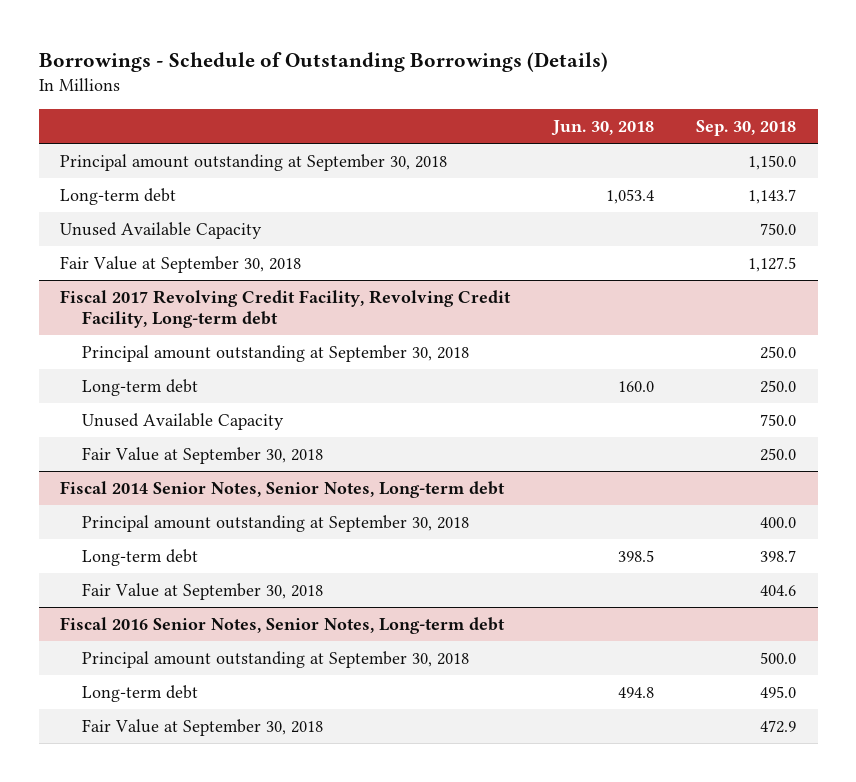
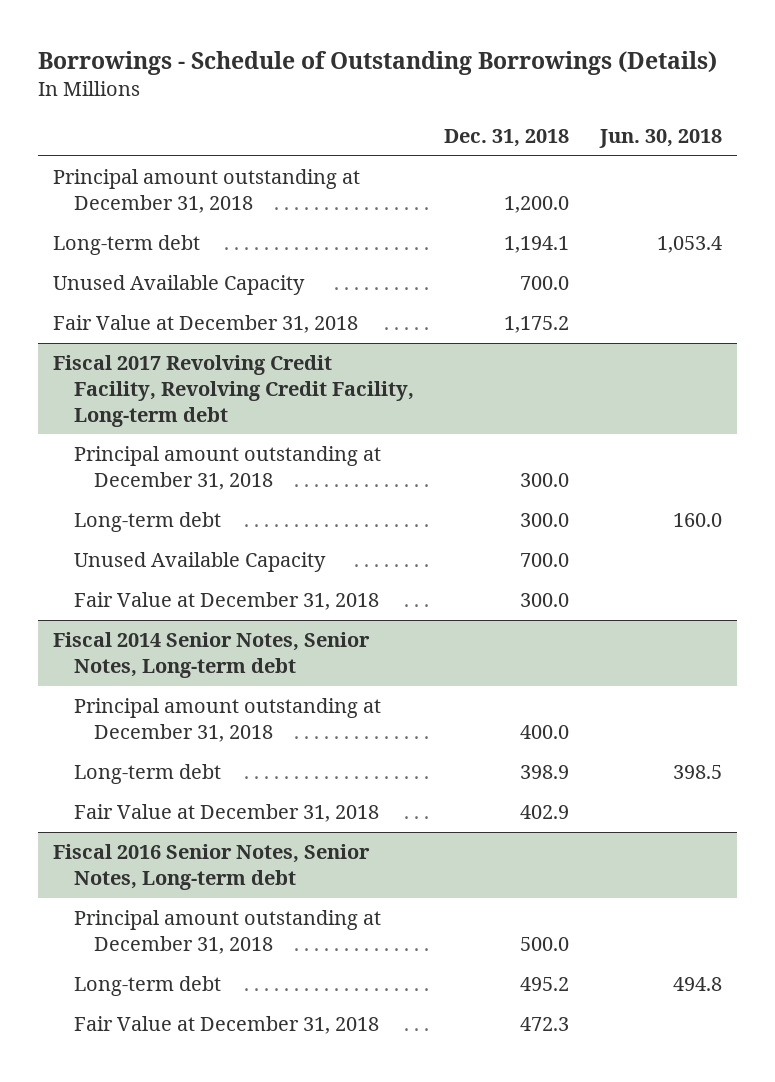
[696,120,797,137] Sep. 30, 2018 -> none
none -> [444,129,570,148] Dec. 31, 2018
[60,153,448,171] Principal amount outstanding at September 30, 2018 -> [52,169,360,213] Principal amount outstanding at December 31, 2018
[60,255,302,273] Fair Value at September 30, 2018 -> [52,315,358,334] Fair Value at December 31, 2018
[81,344,469,362] Principal amount outstanding at September 30, 2018 -> [73,446,381,490] Principal amount outstanding at December 31, 2018
[81,446,323,464] Fair Value at September 30, 2018 -> [73,592,379,611] Fair Value at December 31, 2018
[81,514,469,532] Principal amount outstanding at September 30, 2018 -> [73,698,381,742] Principal amount outstanding at December 31, 2018
[81,582,323,600] Fair Value at September 30, 2018 -> [73,804,379,823] Fair Value at December 31, 2018
[81,650,469,668] Principal amount outstanding at September 30, 2018 -> [73,910,381,954] Principal amount outstanding at December 31, 2018
[81,718,323,736] Fair Value at September 30, 2018 -> [73,1016,379,1035] Fair Value at December 31, 2018

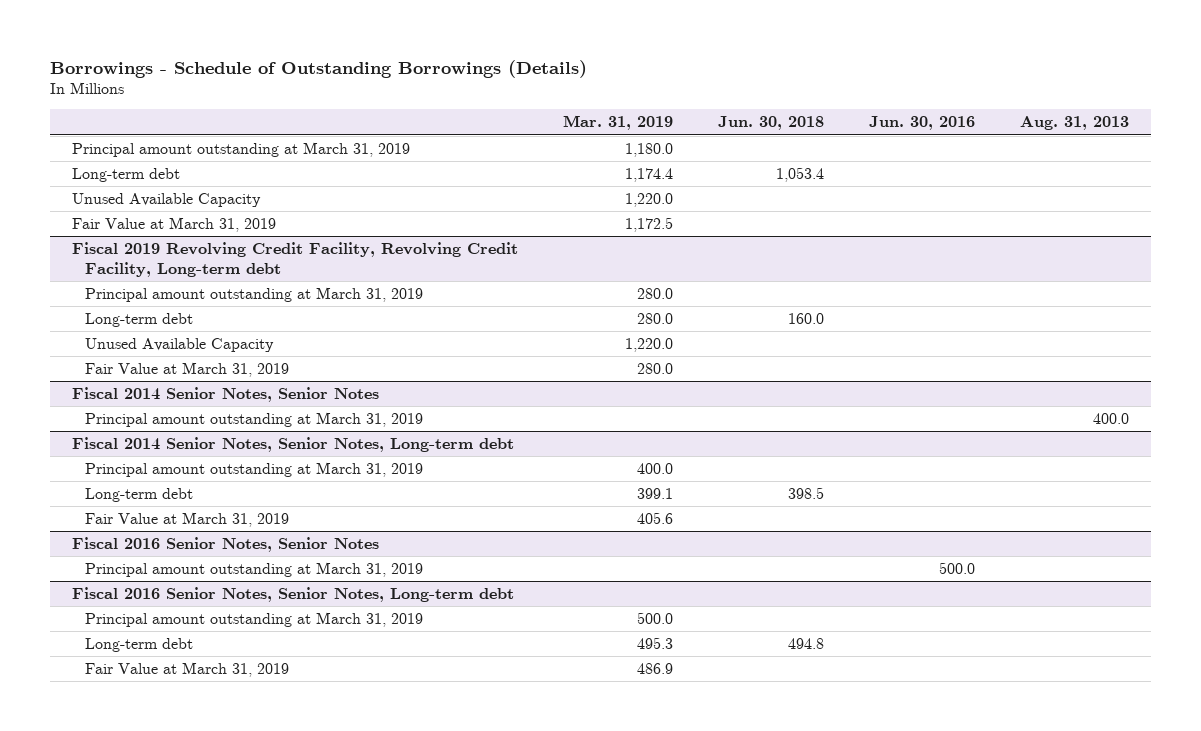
[444,129,570,148] Dec. 31, 2018 -> none
none -> [563,115,674,131] Mar. 31, 2019
none -> [868,116,975,131] Jun. 30, 2016
none -> [1019,116,1129,131] Aug. 31, 2013
[52,169,360,213] Principal amount outstanding at December 31, 2018 -> [72,141,411,157] Principal amount outstanding at March 31, 2019
[52,315,358,334] Fair Value at December 31, 2018 -> [72,216,277,232] Fair Value at March 31, 2019
[52,355,414,427] Fiscal 2017 Revolving Credit Facility, Revolving Credit Facility, Long-term debt -> [72,241,519,277] Fiscal 2019 Revolving Credit Facility, Revolving Credit Facility, Long-term debt
[73,446,381,490] Principal amount outstanding at December 31, 2018 -> [85,286,424,302] Principal amount outstanding at March 31, 2019
[73,592,379,611] Fair Value at December 31, 2018 -> [85,361,290,377] Fair Value at March 31, 2019
none -> [72,386,380,402] Fiscal 2014 Senior Notes, Senior Notes
none -> [85,411,424,427] Principal amount outstanding at March 31, 2019
[73,698,381,742] Principal amount outstanding at December 31, 2018 -> [85,461,424,477] Principal amount outstanding at March 31, 2019
[73,804,379,823] Fair Value at December 31, 2018 -> [85,511,290,527] Fair Value at March 31, 2019
none -> [72,536,380,552] Fiscal 2016 Senior Notes, Senior Notes
none -> [85,561,424,577] Principal amount outstanding at March 31, 2019
[73,910,381,954] Principal amount outstanding at December 31, 2018 -> [85,611,424,627] Principal amount outstanding at March 31, 2019
[73,1016,379,1035] Fair Value at December 31, 2018 -> [85,661,290,677] Fair Value at March 31, 2019

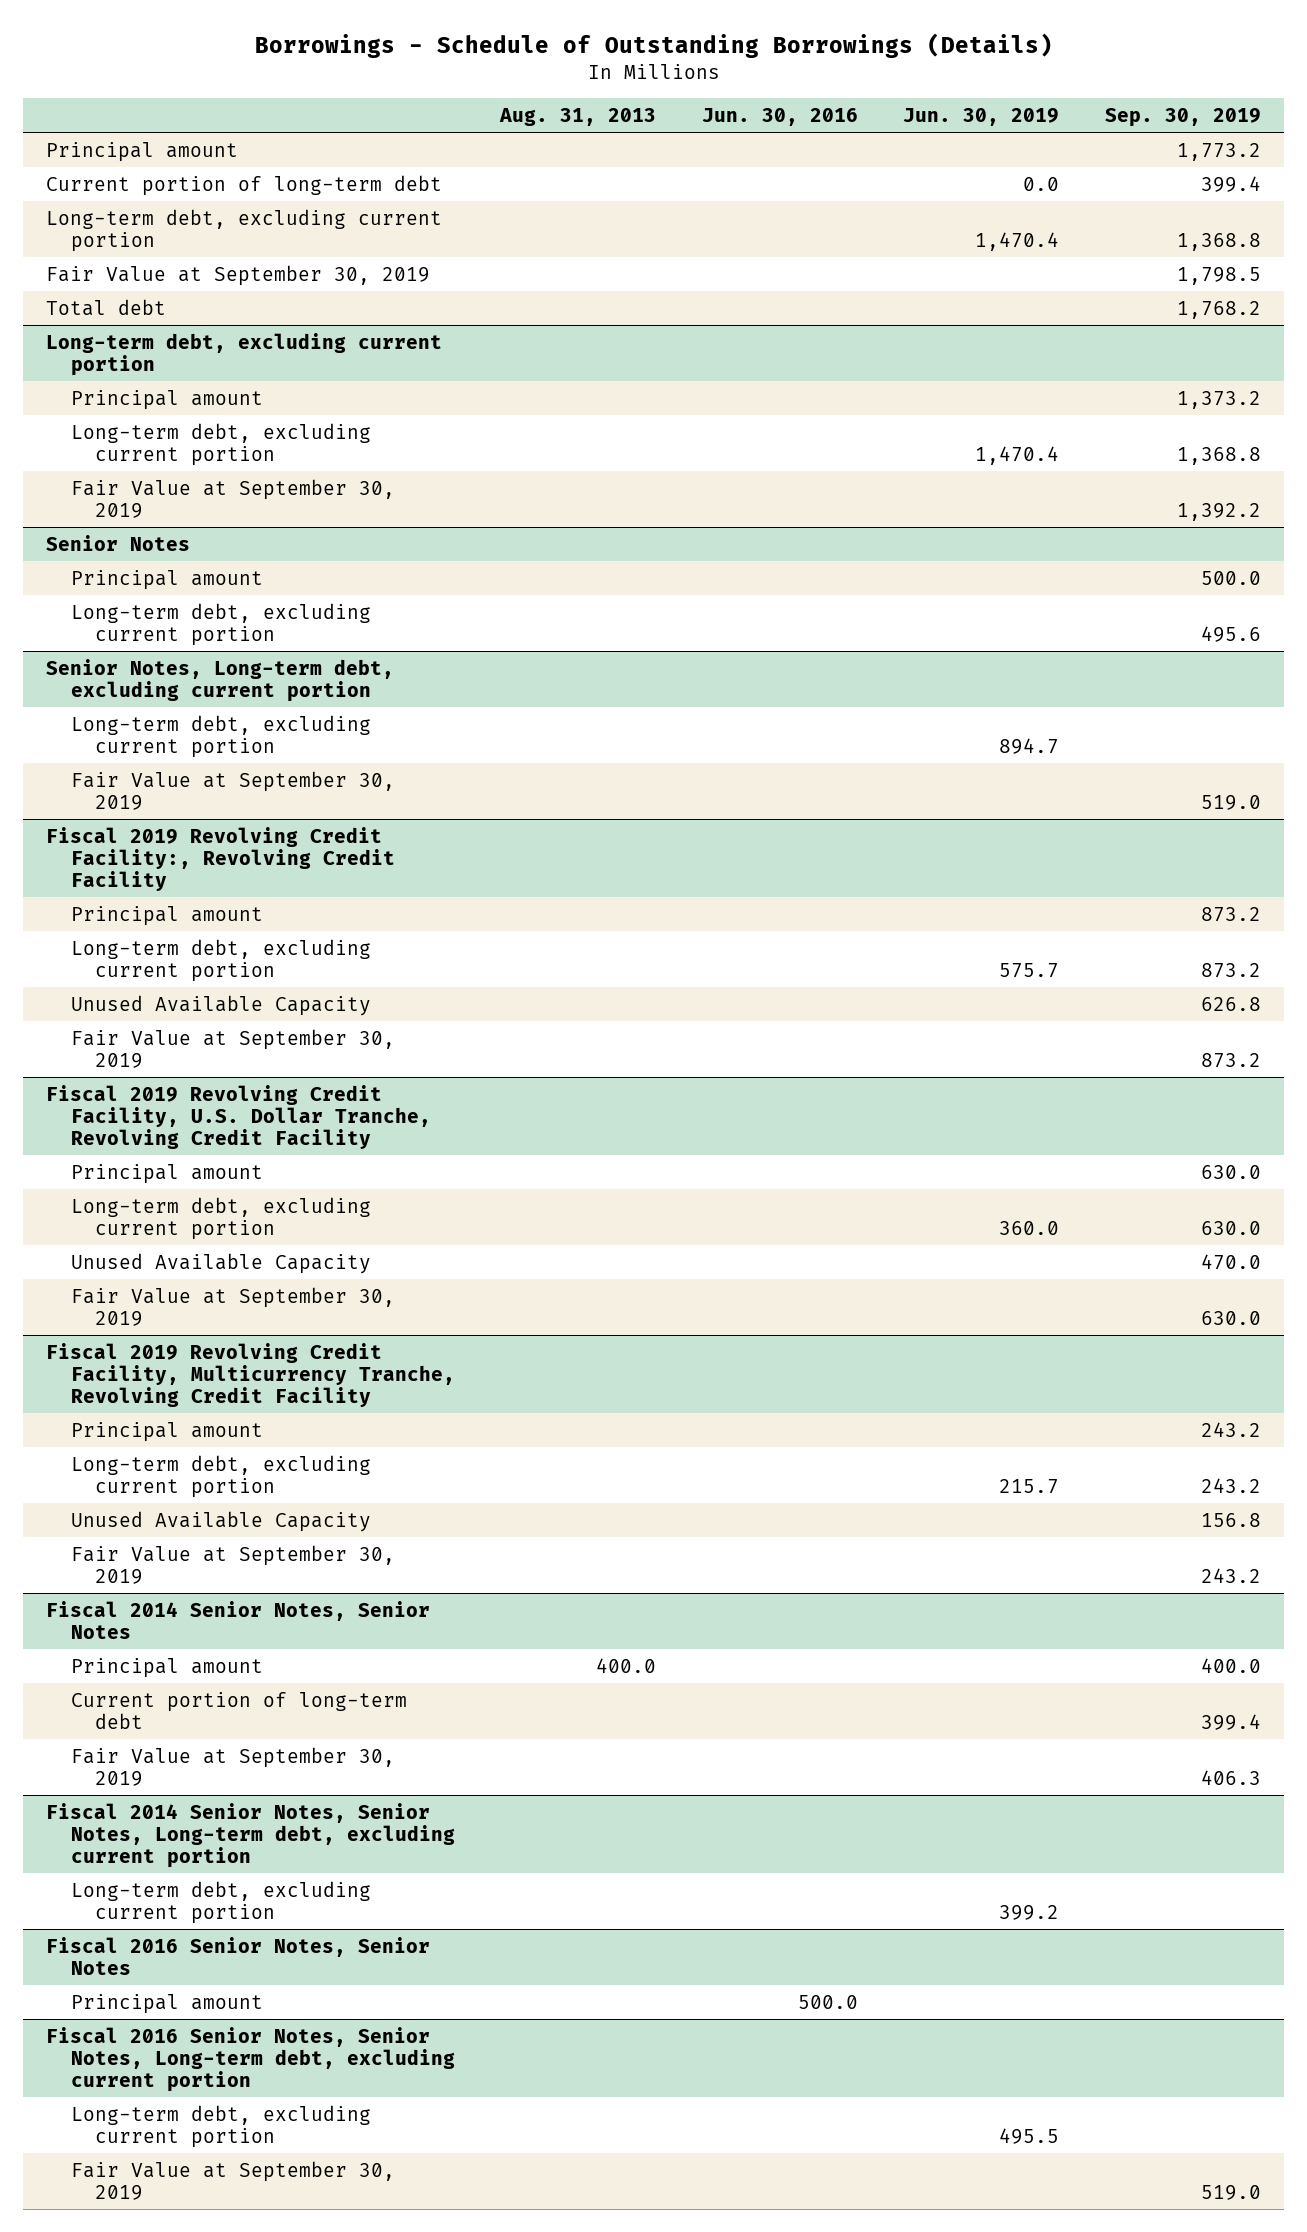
[563,115,674,131] Mar. 31, 2019 -> none
[717,116,824,131] Jun. 30, 2018 -> none
none -> [903,107,1060,126] Jun. 30, 2019
none -> [1104,107,1261,127] Sep. 30, 2019
[72,192,262,207] Unused Available Capacity -> none
[72,141,411,157] Principal amount outstanding at March 31, 2019 -> [46,141,239,162] Principal amount
none -> [46,174,443,196] Current portion of long-term debt
[72,167,181,182] Long-term debt -> [46,208,443,252] Long-term debt, excluding current portion
[72,216,277,232] Fair Value at March 31, 2019 -> [46,264,431,286] Fair Value at September 30, 2019
none -> [46,298,167,316] Total debt
none -> [46,332,443,376] Long-term debt, excluding current portion
none -> [70,389,263,410] Principal amount
none -> [70,422,371,466] Long-term debt, excluding current portion
none -> [70,478,395,518] Fair Value at September 30, 2019
none -> [46,534,191,551] Senior Notes
none -> [70,569,263,590] Principal amount
none -> [70,602,371,646] Long-term debt, excluding current portion
none -> [46,658,395,702] Senior Notes, Long-term debt, excluding current portion
none -> [70,714,371,758] Long-term debt, excluding current portion
none -> [70,770,395,810] Fair Value at September 30, 2019
[72,241,519,277] Fiscal 2019 Revolving Credit Facility, Revolving Credit Facility, Long-term debt -> [46,826,395,891] Fiscal 2019 Revolving Credit Facility:, Revolving Credit Facility
[85,286,424,302] Principal amount outstanding at March 31, 2019 -> [70,905,263,926] Principal amount
[85,312,194,327] Long-term debt -> [70,938,371,982] Long-term debt, excluding current portion
[85,361,290,377] Fair Value at March 31, 2019 -> [70,1028,395,1068] Fair Value at September 30, 2019
none -> [46,1084,431,1149] Fiscal 2019 Revolving Credit Facility, U.S. Dollar Tranche, Revolving Credit Facility
none -> [70,1163,263,1184] Principal amount
none -> [70,1196,371,1240] Long-term debt, excluding current portion
none -> [70,1252,371,1274] Unused Available Capacity
none -> [70,1286,395,1326] Fair Value at September 30, 2019
none -> [46,1342,455,1407] Fiscal 2019 Revolving Credit Facility, Multicurrency Tranche, Revolving Credit Facility
none -> [70,1421,263,1442] Principal amount
none -> [70,1454,371,1498] Long-term debt, excluding current portion
none -> [70,1510,371,1532] Unused Available Capacity
none -> [70,1544,395,1584] Fair Value at September 30, 2019
[85,461,424,477] Principal amount outstanding at March 31, 2019 -> none
[85,511,290,527] Fair Value at March 31, 2019 -> none
[85,411,424,427] Principal amount outstanding at March 31, 2019 -> [70,1657,263,1678] Principal amount
none -> [70,1691,407,1729] Current portion of long-term debt
none -> [70,1746,395,1786] Fair Value at September 30, 2019
[72,436,515,452] Fiscal 2014 Senior Notes, Senior Notes, Long-term debt -> [46,1802,455,1868] Fiscal 2014 Senior Notes, Senior Notes, Long-term debt, excluding current portion
[85,487,194,502] Long-term debt -> [70,1880,371,1924] Long-term debt, excluding current portion
[85,611,424,627] Principal amount outstanding at March 31, 2019 -> none
[85,561,424,577] Principal amount outstanding at March 31, 2019 -> [70,1993,263,2014] Principal amount
[72,586,515,602] Fiscal 2016 Senior Notes, Senior Notes, Long-term debt -> [46,2026,455,2092] Fiscal 2016 Senior Notes, Senior Notes, Long-term debt, excluding current portion
[85,637,194,652] Long-term debt -> [70,2104,371,2148] Long-term debt, excluding current portion
[85,661,290,677] Fair Value at March 31, 2019 -> [70,2160,395,2200] Fair Value at September 30, 2019

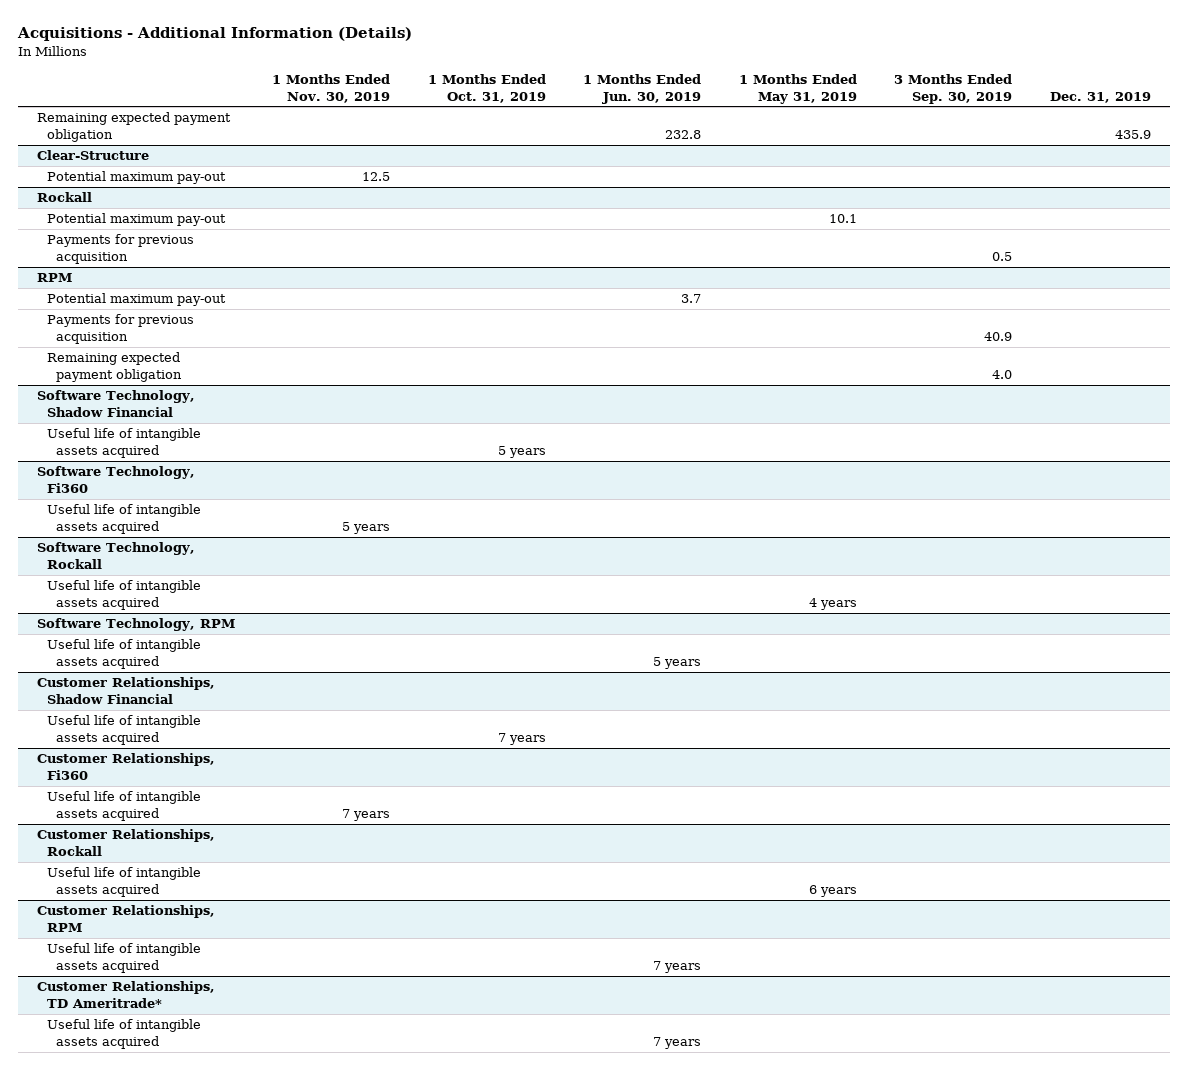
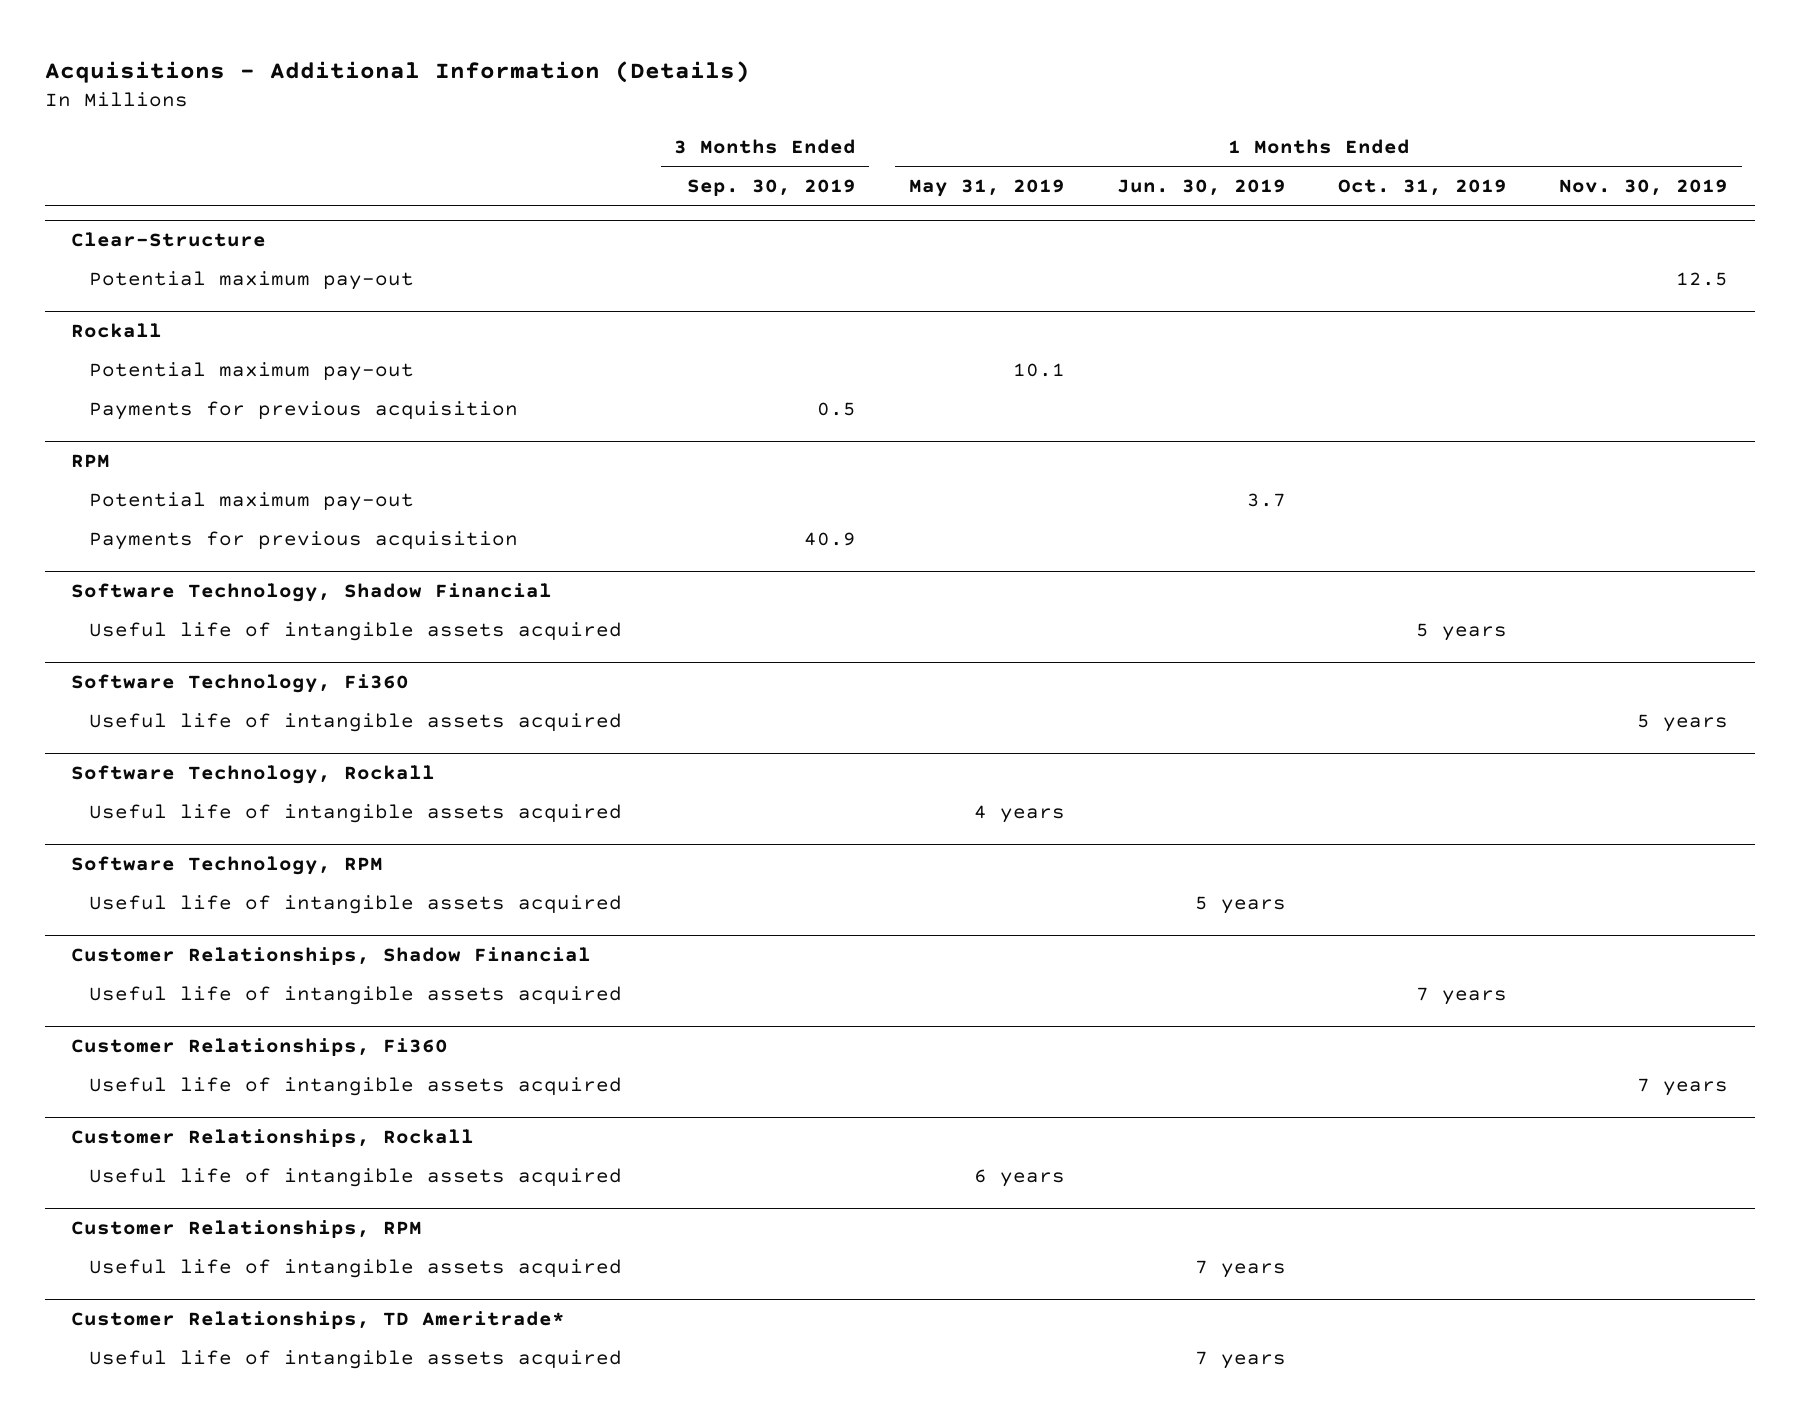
[1050,91,1152,103] Dec. 31, 2019 -> none
[36,112,231,142] Remaining expected payment obligation -> none
[46,352,183,382] Remaining expected payment obligation -> none

